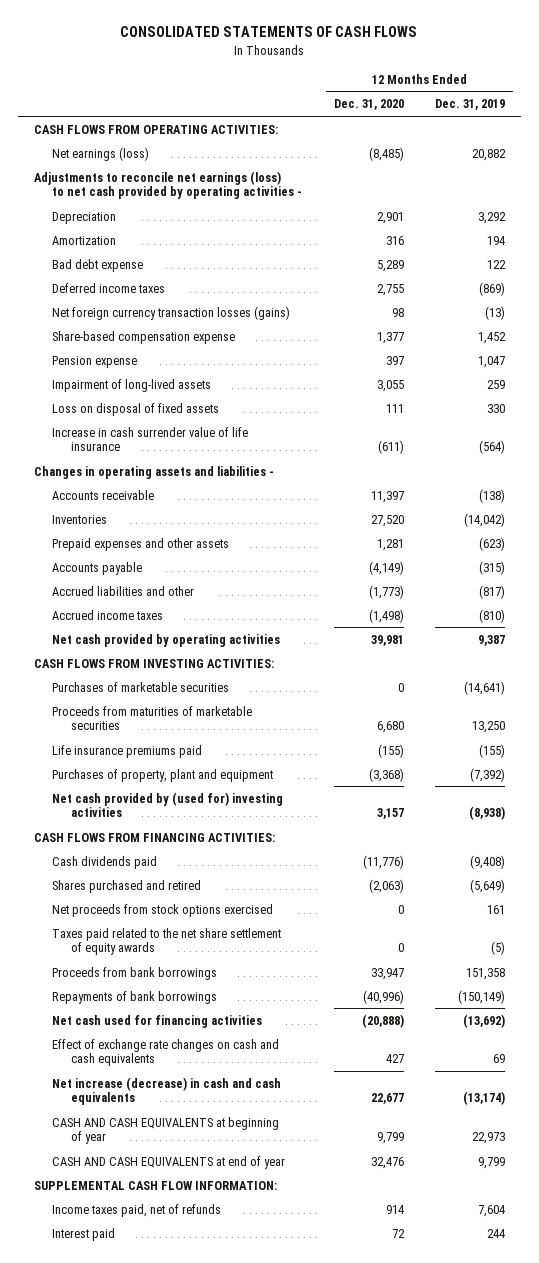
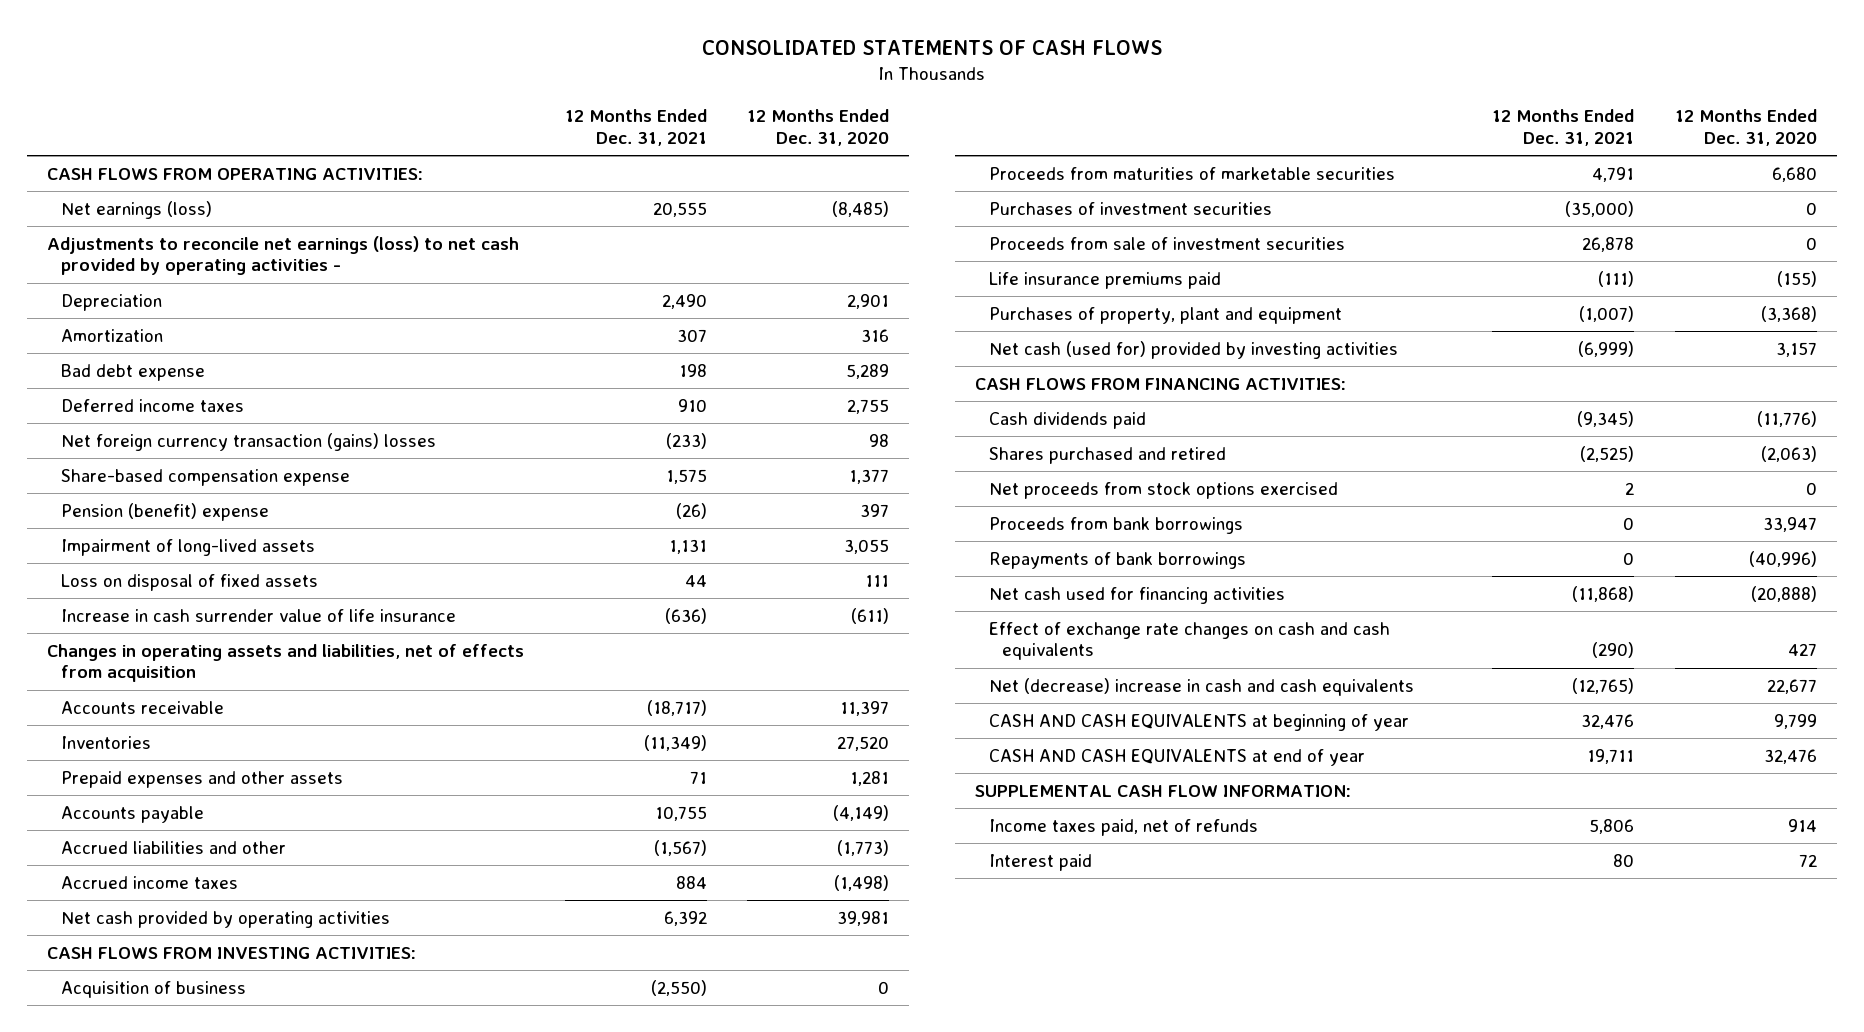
[435,99,506,111] Dec. 31, 2019 -> none
none -> [564,109,707,146] 12 Months Ended Dec. 31, 2021
[52,305,291,320] Net foreign currency transaction losses (gains) -> [60,432,436,451] Net foreign currency transaction (gains) losses
[52,355,138,368] Pension expense -> [60,502,269,521] Pension (benefit) expense
[33,465,274,479] Changes in operating assets and liabilities - -> [47,643,525,683] Changes in operating assets and liabilities, net of effects from acquisition
[52,681,230,692] Purchases of marketable securities -> none
none -> [60,980,246,998] Acquisition of business
none -> [988,201,1272,215] Purchases of investment securities
none -> [988,236,1345,250] Proceeds from sale of investment securities
[52,791,284,818] Net cash provided by (used for) investing activities -> [988,340,1398,359] Net cash (used for) provided by investing activities
[52,927,282,956] Taxes paid related to the net share settlement of equity awards -> none
[52,1076,282,1106] Net increase (decrease) in cash and cash equivalents -> [988,677,1414,696] Net (decrease) increase in cash and cash equivalents

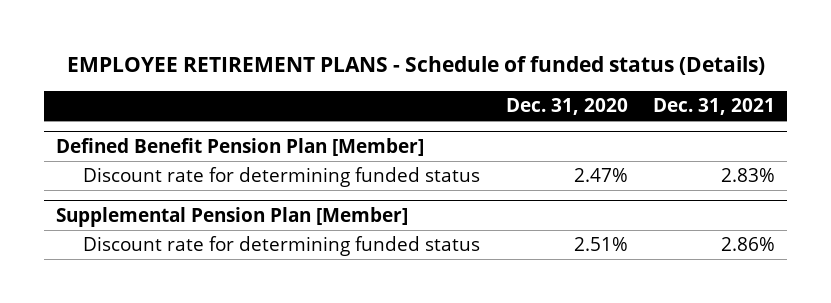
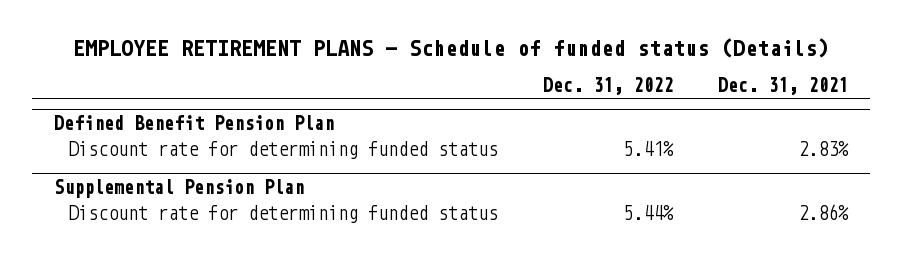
[505,97,628,115] Dec. 31, 2020 -> none
none -> [542,77,673,96] Dec. 31, 2022
[56,137,425,156] Defined Benefit Pension Plan [Member] -> [54,114,335,130] Defined Benefit Pension Plan
[56,206,409,227] Supplemental Pension Plan [Member] -> [54,178,305,198] Supplemental Pension Plan

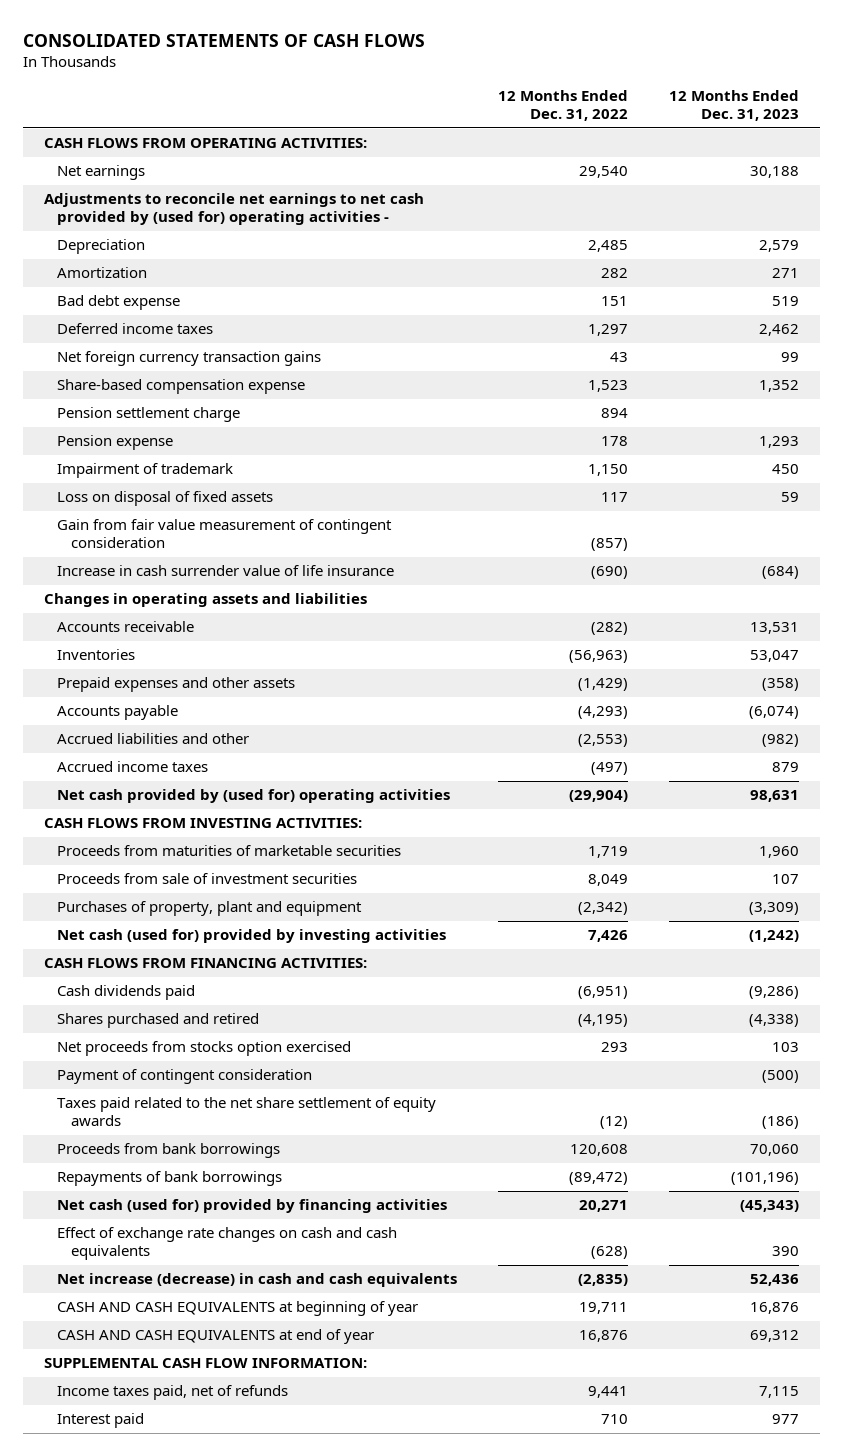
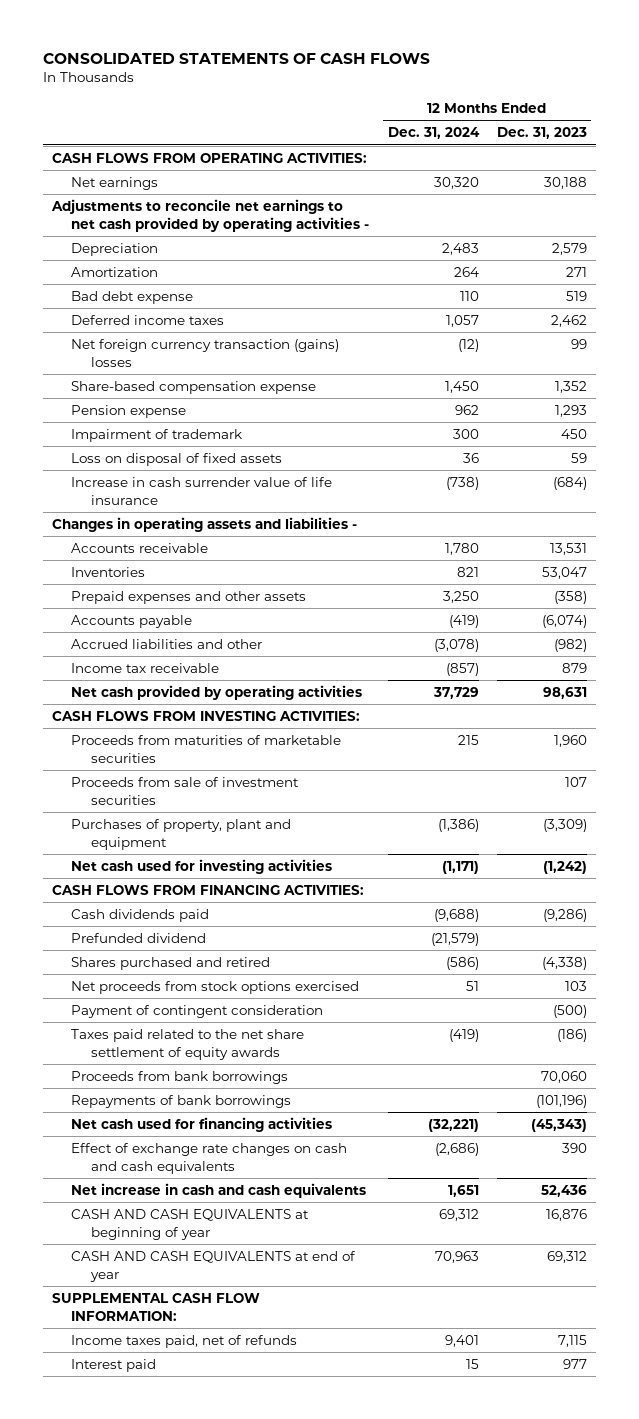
[498,90,629,122] 12 Months Ended Dec. 31, 2022 -> none
none -> [387,127,480,140] Dec. 31, 2024
[43,193,424,226] Adjustments to reconcile net earnings to net cash provided by (used for) operating activities - -> [50,198,370,232] Adjustments to reconcile net earnings to net cash provided by operating activities -
[57,351,322,367] Net foreign currency transaction gains -> [71,338,340,367] Net foreign currency transaction (gains) losses
[57,407,241,423] Pension settlement charge -> none
[57,519,393,549] Gain from fair value measurement of contingent consideration -> none
[43,593,367,608] Changes in operating assets and liabilities -> [51,516,357,532] Changes in operating assets and liabilities -
[57,761,209,773] Accrued income taxes -> [71,662,220,673] Income tax receivable
[57,789,451,804] Net cash provided by (used for) operating activities -> [71,684,363,700] Net cash provided by operating activities
[57,929,447,944] Net cash (used for) provided by investing activities -> [71,858,333,874] Net cash used for investing activities
none -> [71,932,207,943] Prefunded dividend
[57,1041,352,1057] Net proceeds from stocks option exercised -> [71,980,360,994] Net proceeds from stock options exercised
[57,1199,448,1214] Net cash (used for) provided by financing activities -> [71,1116,333,1132] Net cash used for financing activities
[57,1273,458,1288] Net increase (decrease) in cash and cash equivalents -> [71,1182,367,1198] Net increase in cash and cash equivalents

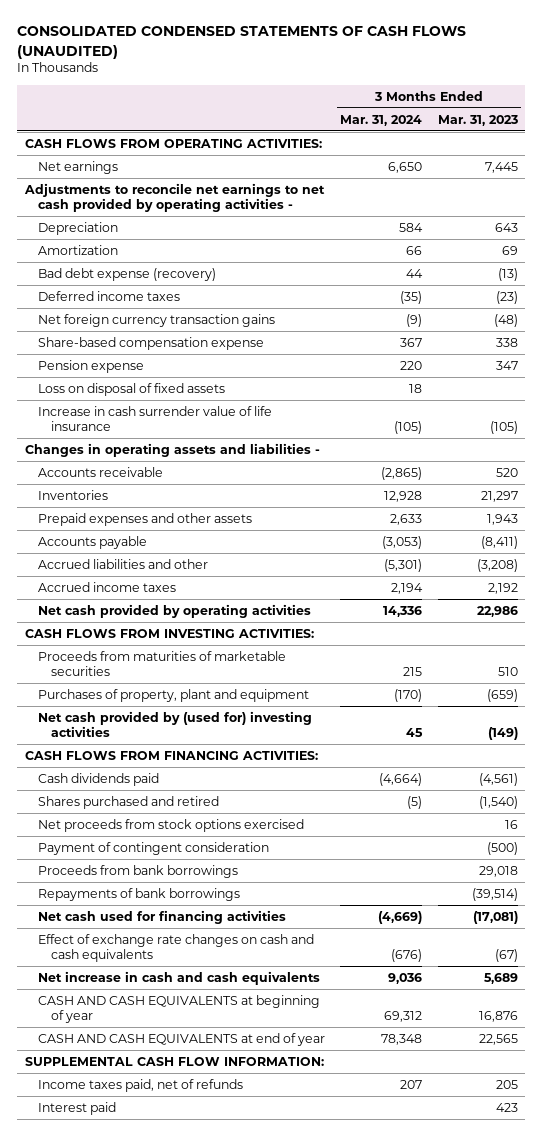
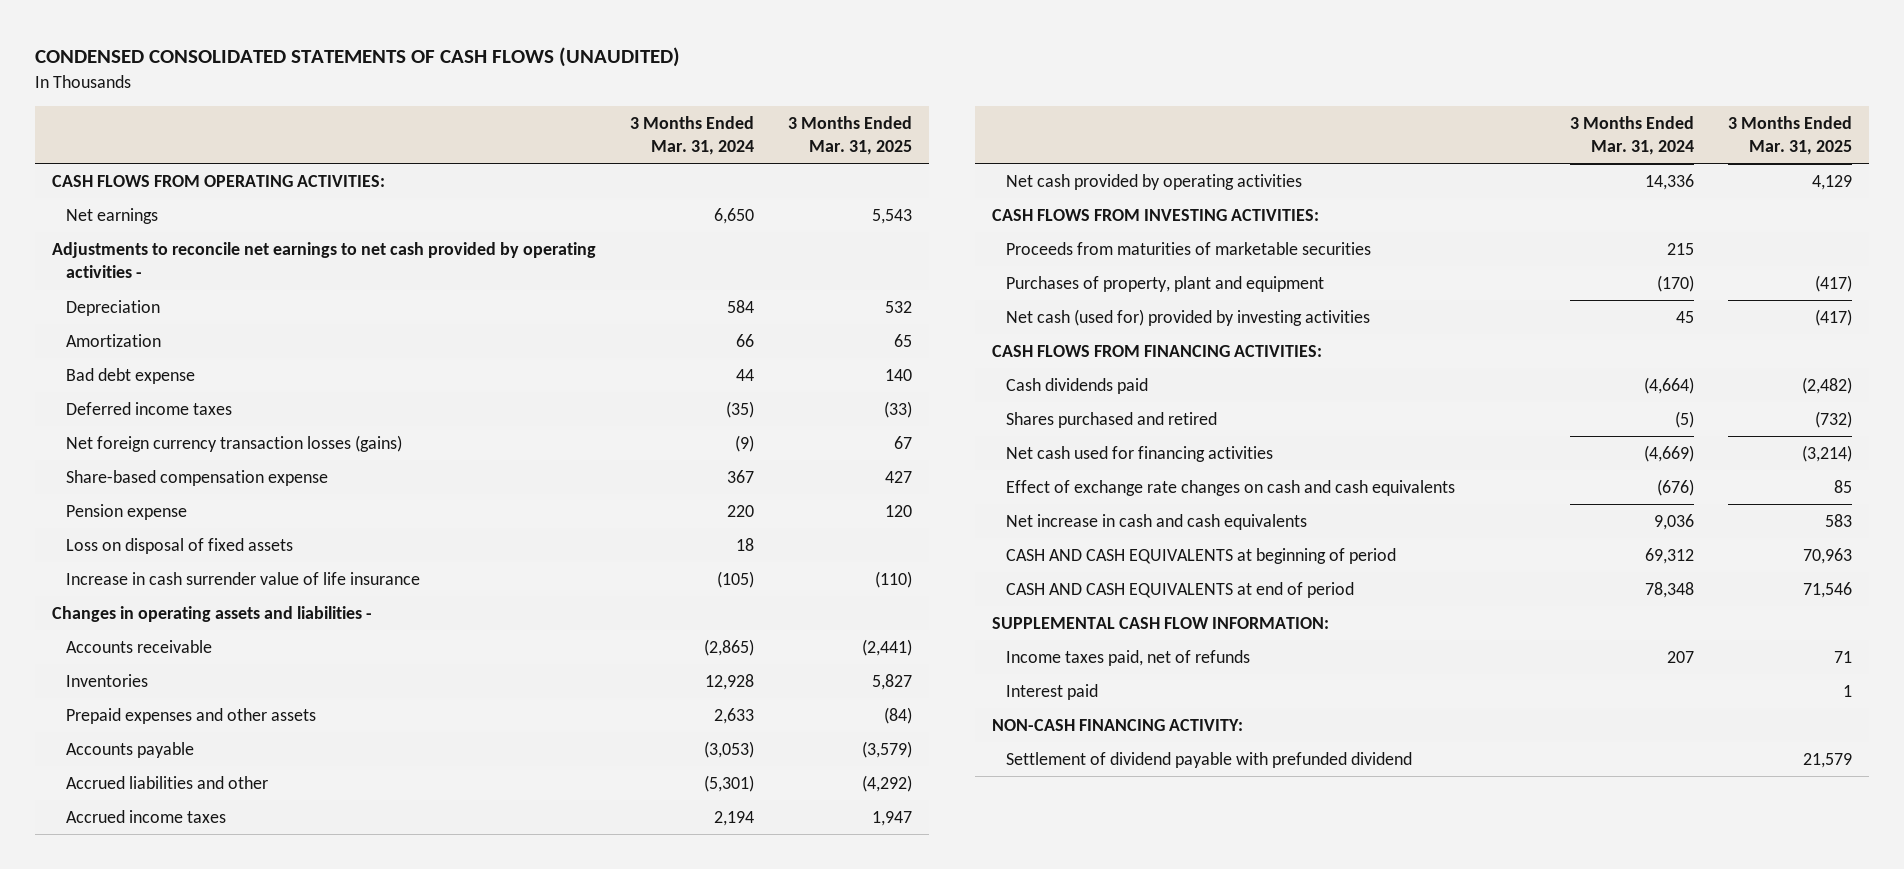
[17,26,467,59] CONSOLIDATED CONDENSED STATEMENTS OF CASH FLOWS (UNAUDITED) -> [34,47,680,68] CONDENSED CONSOLIDATED STATEMENTS OF CASH FLOWS (UNAUDITED)
[437,114,518,126] Mar. 31, 2023 -> none
none -> [788,115,913,156] 3 Months Ended Mar. 31, 2025
[38,267,217,281] Bad debt expense (recovery) -> [65,368,195,385] Bad debt expense
[38,313,276,327] Net foreign currency transaction gains -> [65,435,402,453] Net foreign currency transaction losses (gains)
[38,710,313,737] Net cash provided by (used for) investing activities -> [1005,309,1370,327] Net cash (used for) provided by investing activities
[38,818,305,832] Net proceeds from stock options exercised -> none
[38,841,270,855] Payment of contingent consideration -> none
[38,864,239,878] Proceeds from bank borrowings -> none
[38,887,241,901] Repayments of bank borrowings -> none
[38,994,321,1023] CASH AND CASH EQUIVALENTS at beginning of year -> [1005,548,1396,565] CASH AND CASH EQUIVALENTS at beginning of period
[38,1032,326,1046] CASH AND CASH EQUIVALENTS at end of year -> [1005,582,1354,599] CASH AND CASH EQUIVALENTS at end of period
none -> [991,719,1243,732] NON-CASH FINANCING ACTIVITY:
none -> [1005,752,1412,769] Settlement of dividend payable with prefunded dividend

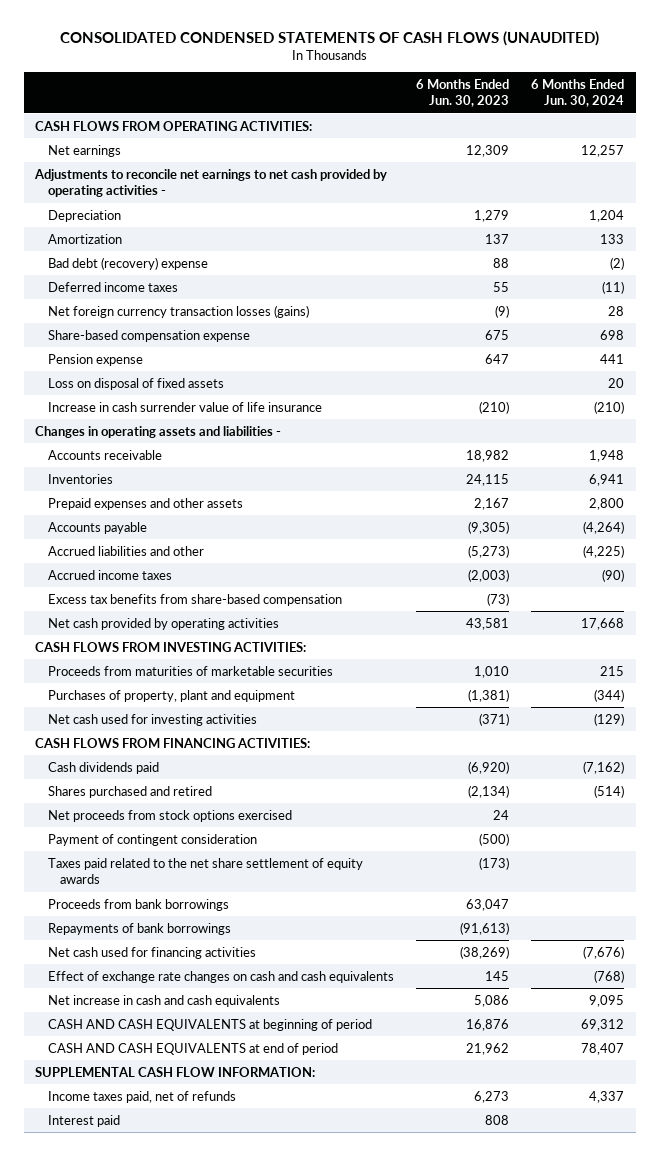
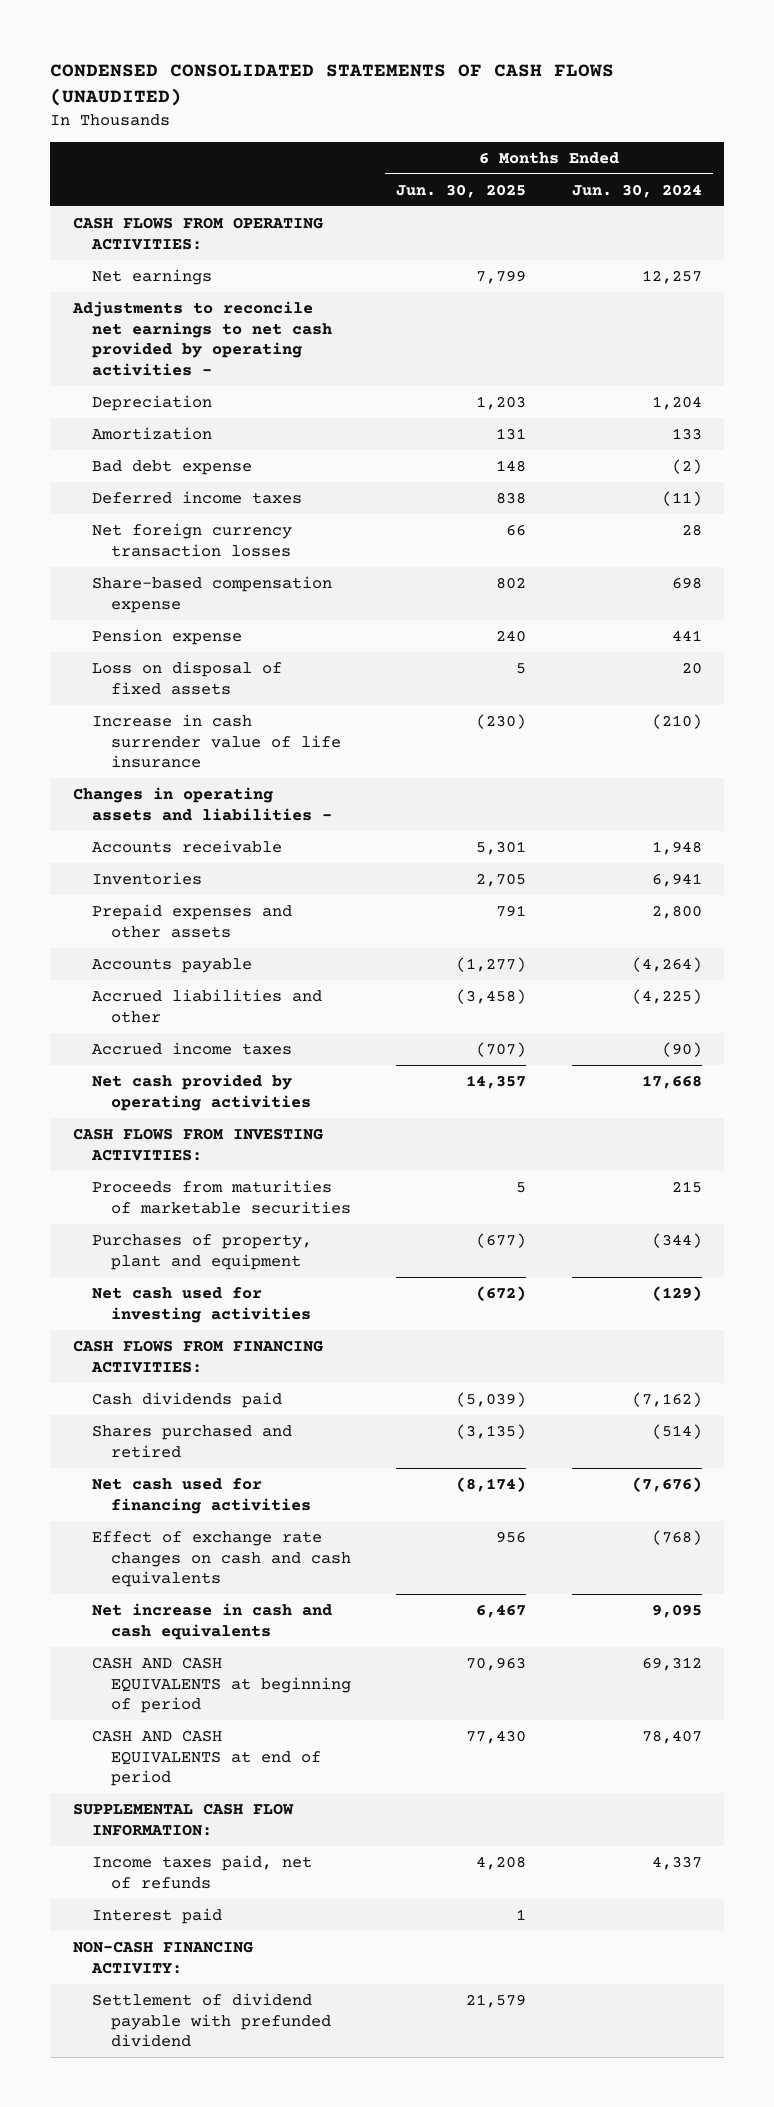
[59,30,599,46] CONSOLIDATED CONDENSED STATEMENTS OF CASH FLOWS (UNAUDITED) -> [49,64,614,107] CONDENSED CONSOLIDATED STATEMENTS OF CASH FLOWS (UNAUDITED)
[415,78,509,107] 6 Months Ended Jun. 30, 2023 -> none
none -> [396,183,527,198] Jun. 30, 2025
[47,256,208,270] Bad debt (recovery) expense -> [91,459,252,475] Bad debt expense
[47,304,309,318] Net foreign currency transaction losses (gains) -> [91,522,292,557] Net foreign currency transaction losses
[47,593,342,606] Excess tax benefits from share-based compensation -> none
[47,809,292,822] Net proceeds from stock options exercised -> none
[47,833,257,846] Payment of contingent consideration -> none
[47,857,363,884] Taxes paid related to the net share settlement of equity awards -> none
[47,898,229,911] Proceeds from bank borrowings -> none
[47,922,231,935] Repayments of bank borrowings -> none
none -> [72,1940,253,1974] NON-CASH FINANCING ACTIVITY:
none -> [91,1992,331,2048] Settlement of dividend payable with prefunded dividend

